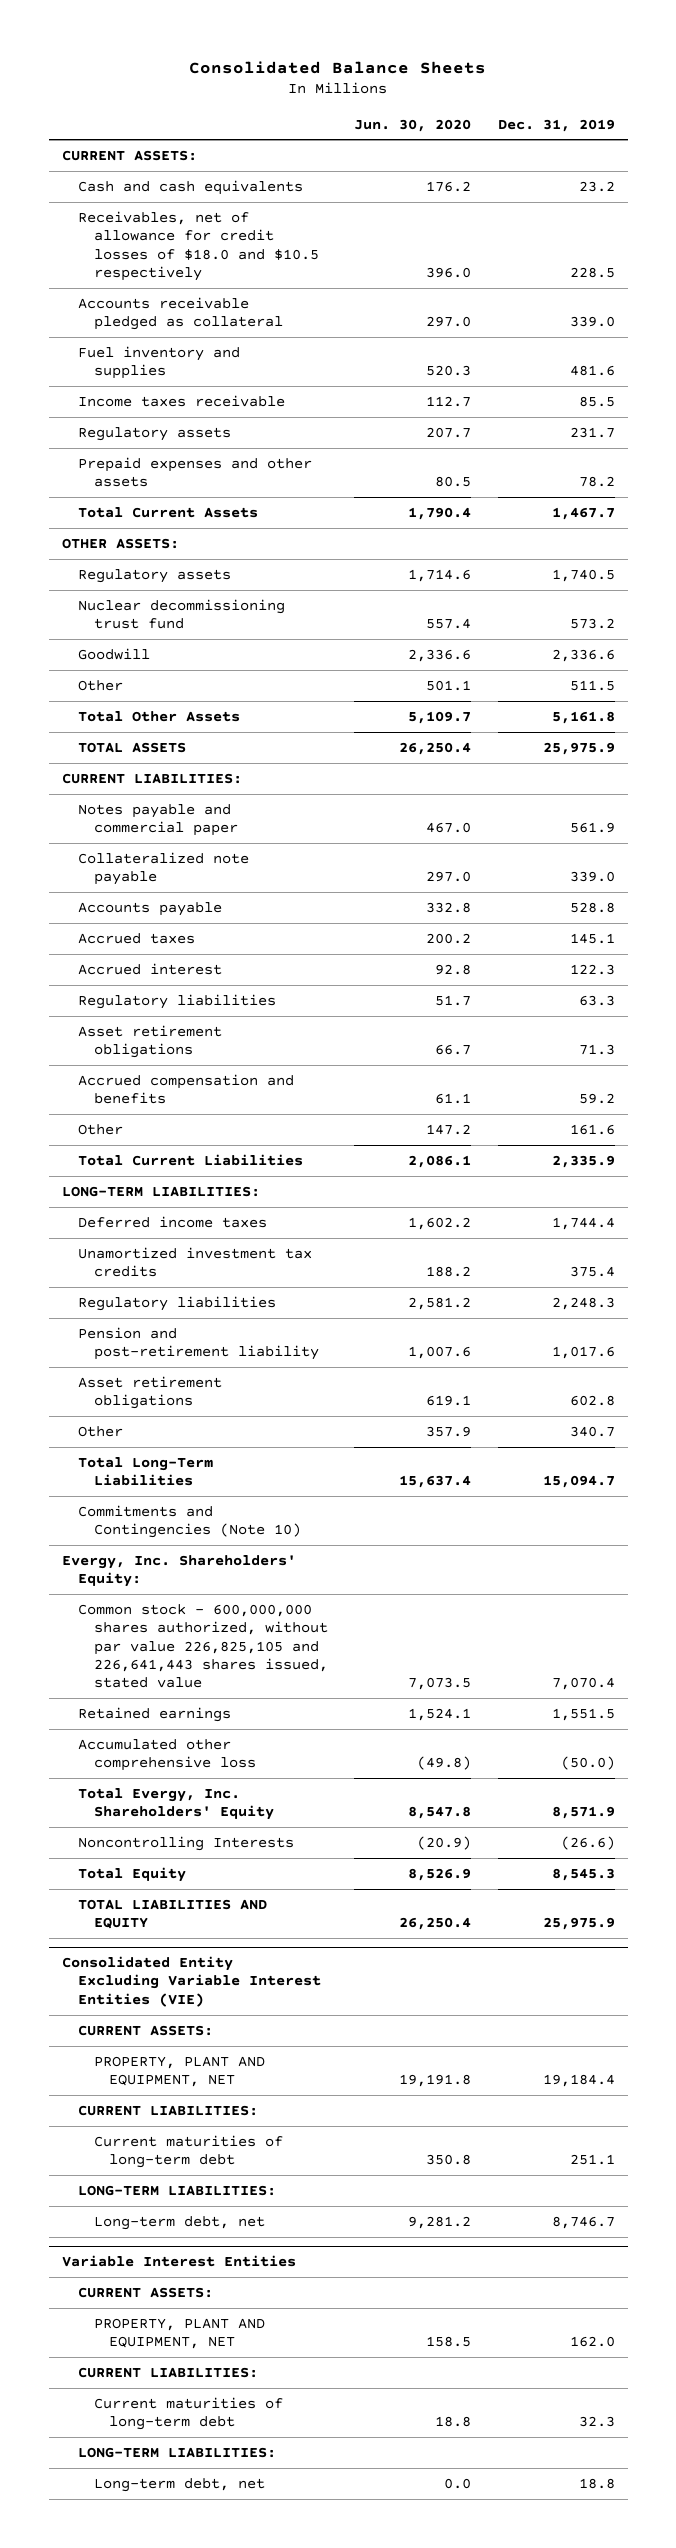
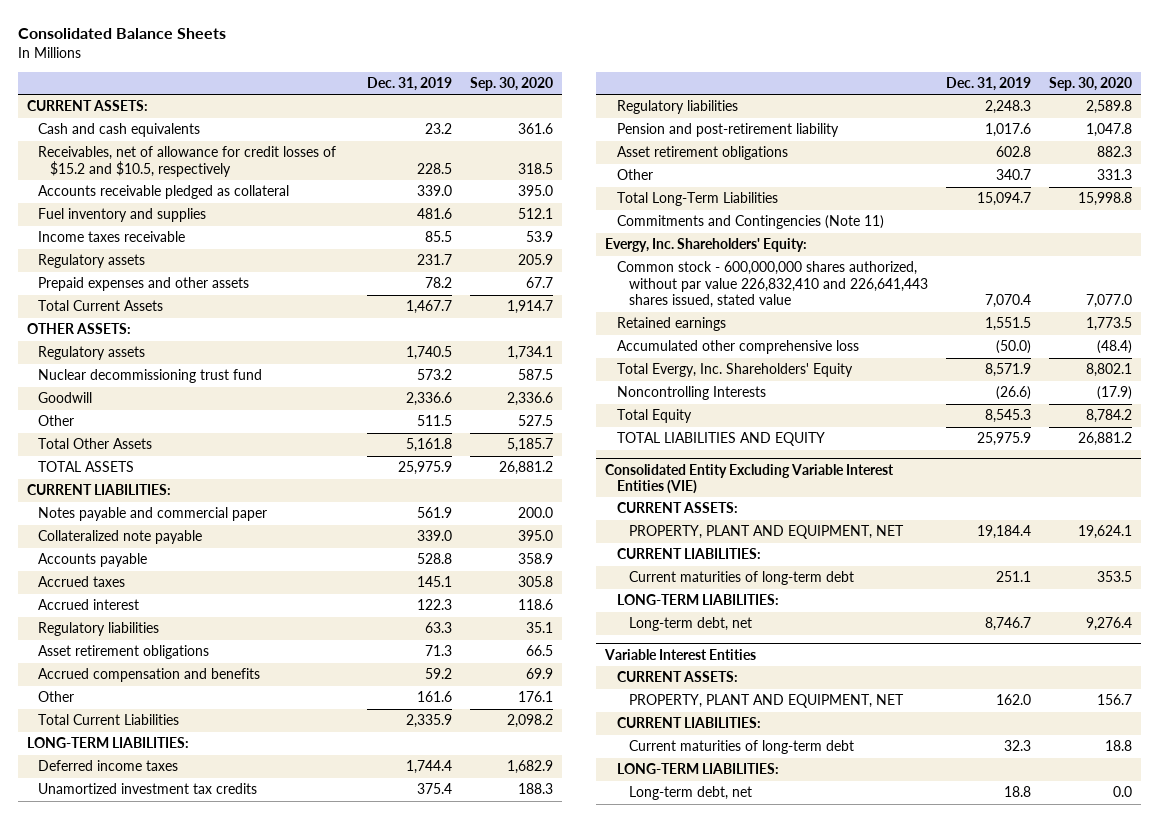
[354,118,472,132] Jun. 30, 2020 -> none
none -> [469,76,553,91] Sep. 30, 2020
[77,210,319,281] Receivables, net of allowance for credit losses of $18.0 and $10.5 respectively -> [38,146,337,177] Receivables, net of allowance for credit losses of $15.2 and $10.5, respectively
[77,1504,301,1539] Commitments and Contingencies (Note 10) -> [617,215,885,230] Commitments and Contingencies (Note 11)
[77,1603,328,1689] Common stock - 600,000,000 shares authorized, without par value 226,825,105 and 226,641,443 shares issued, stated value -> [617,261,928,309] Common stock - 600,000,000 shares authorized, without par value 226,832,410 and 226,641,443 shares issued, stated value

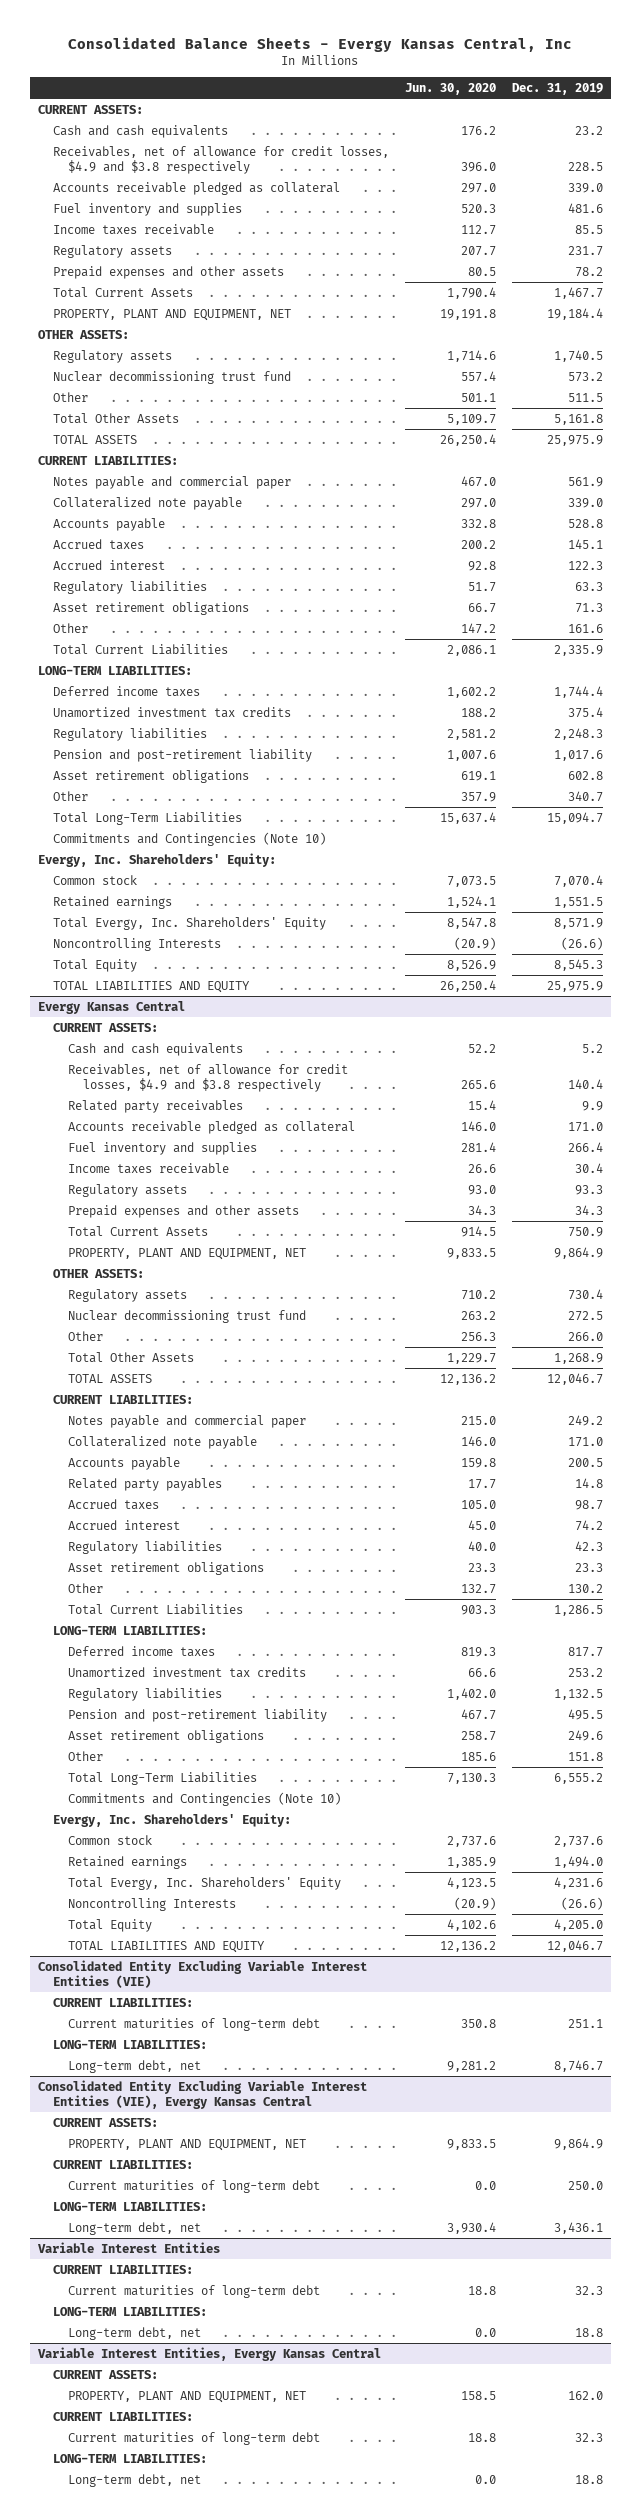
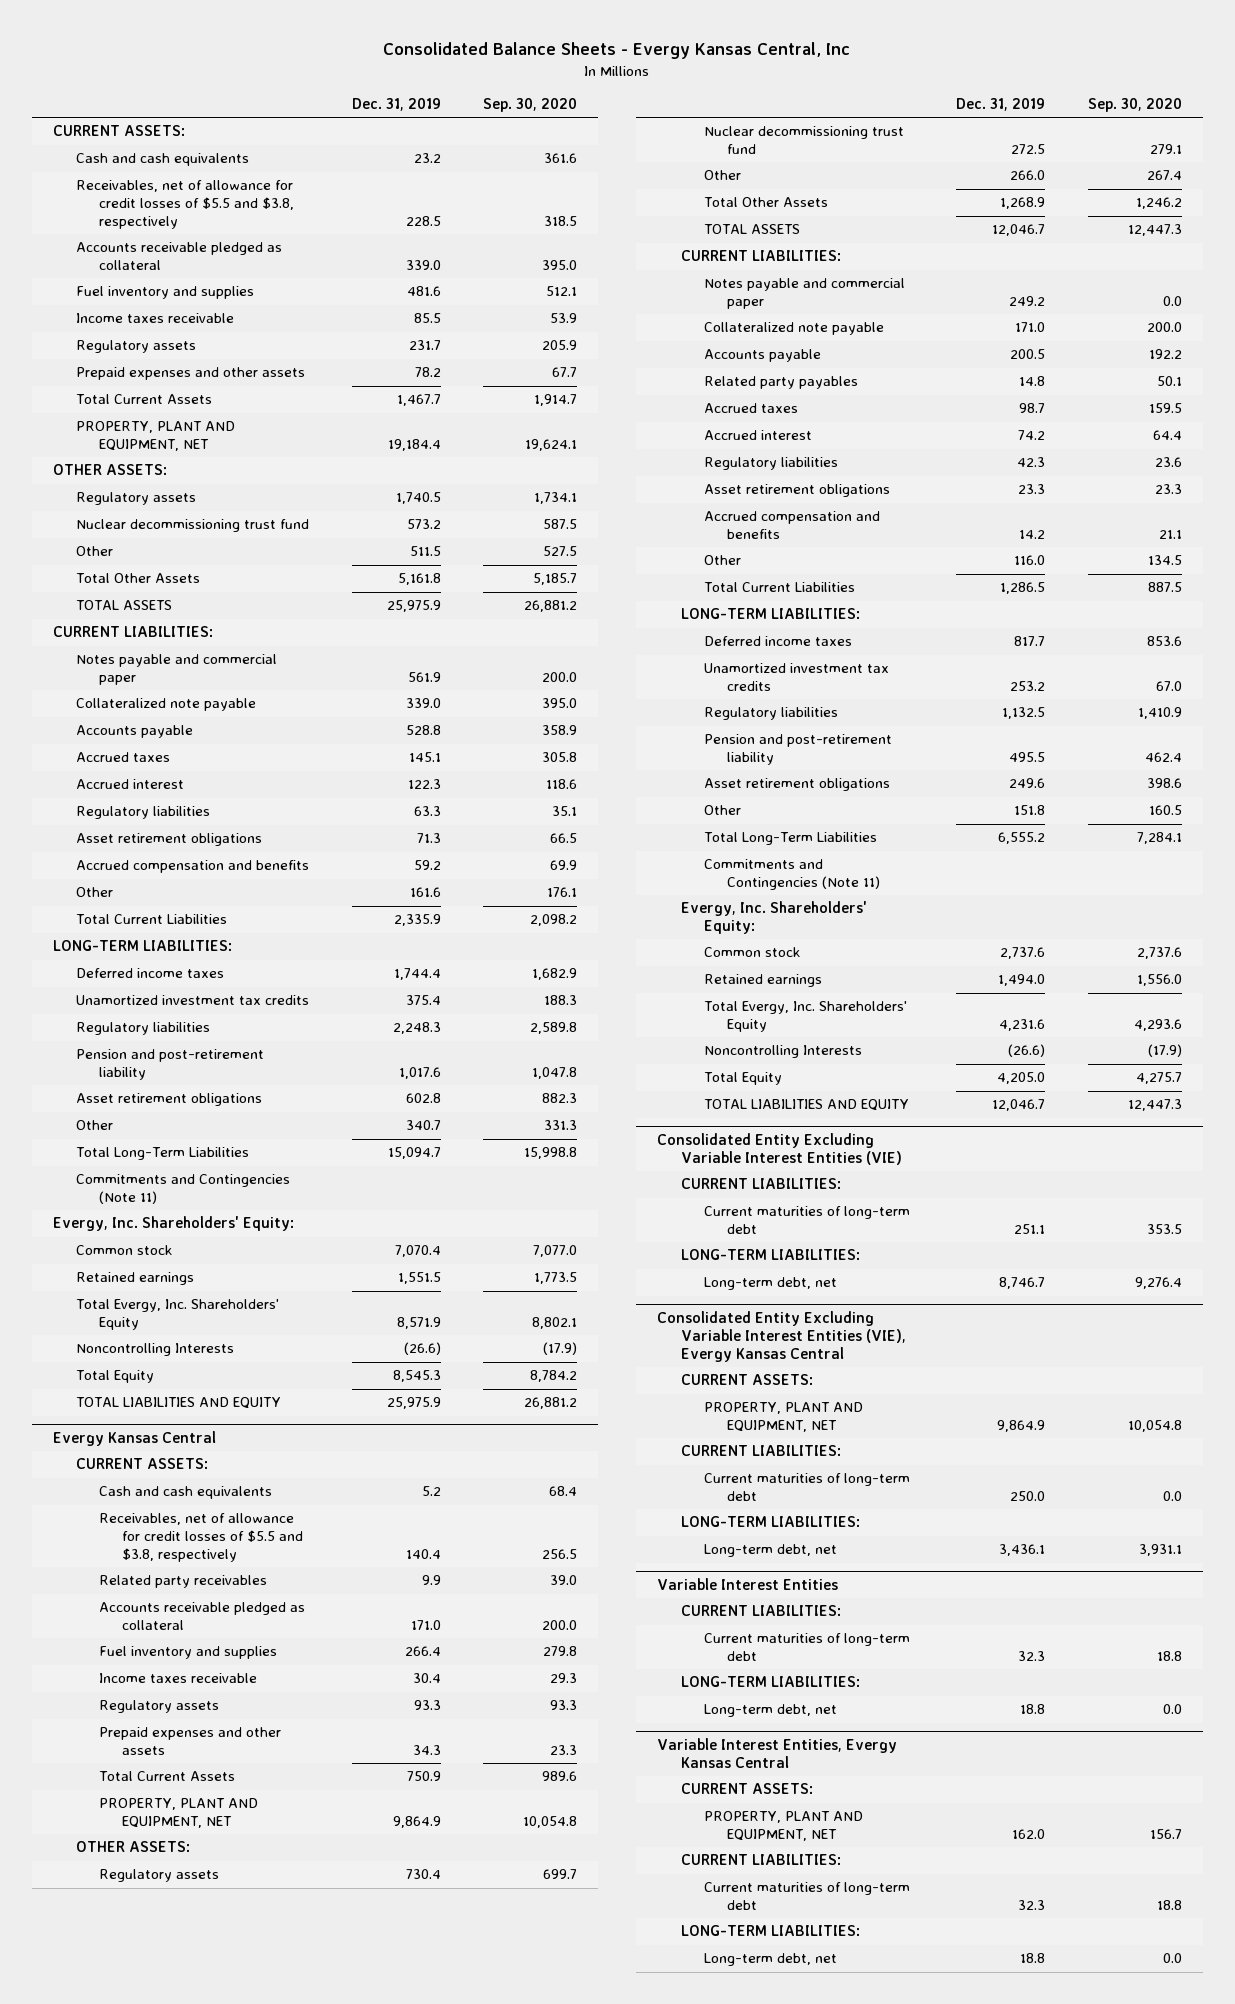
[404,82,496,95] Jun. 30, 2020 -> none
none -> [483,98,578,113] Sep. 30, 2020
[53,145,390,174] Receivables, net of allowance for credit losses, $4.9 and $3.8 respectively -> [76,180,295,230] Receivables, net of allowance for credit losses of $5.5 and $3.8, respectively
none -> [76,860,310,874] Accrued compensation and benefits
[53,831,327,846] Commitments and Contingencies (Note 10) -> [76,1174,291,1205] Commitments and Contingencies (Note 11)
[68,1063,349,1092] Receivables, net of allowance for credit losses, $4.9 and $3.8 respectively -> [99,1513,304,1563] Receivables, net of allowance for credit losses of $5.5 and $3.8, respectively
none -> [703,511,880,540] Accrued compensation and benefits
[567,1583,603,1593] 130.2 -> [1014,555,1046,566] 116.0
[68,1791,342,1806] Commitments and Contingencies (Note 10) -> [703,859,880,891] Commitments and Contingencies (Note 11)

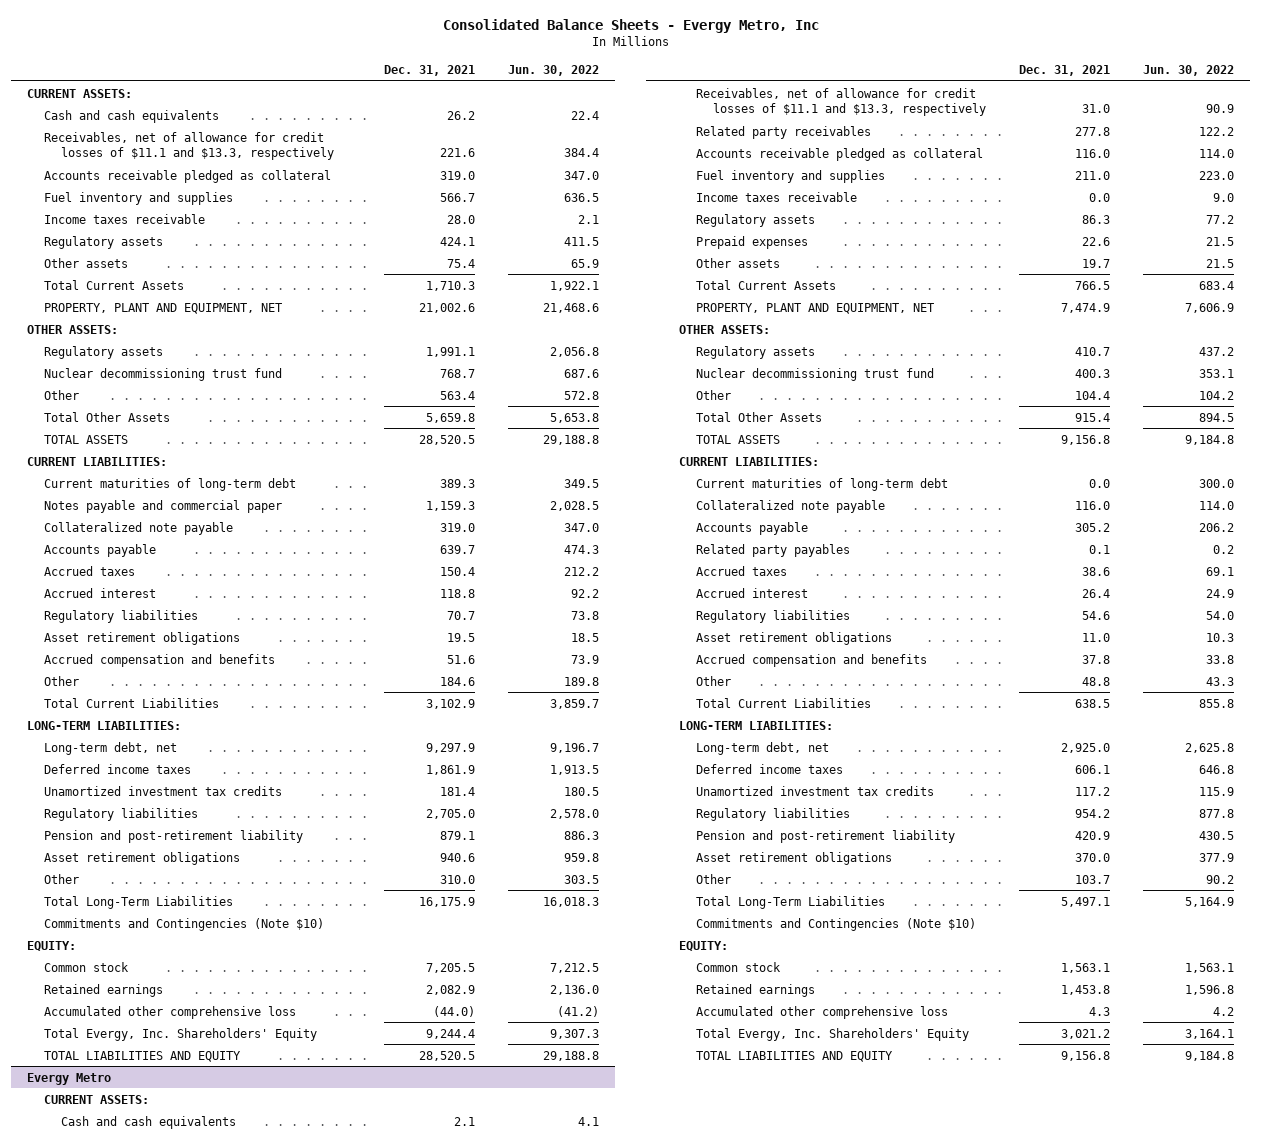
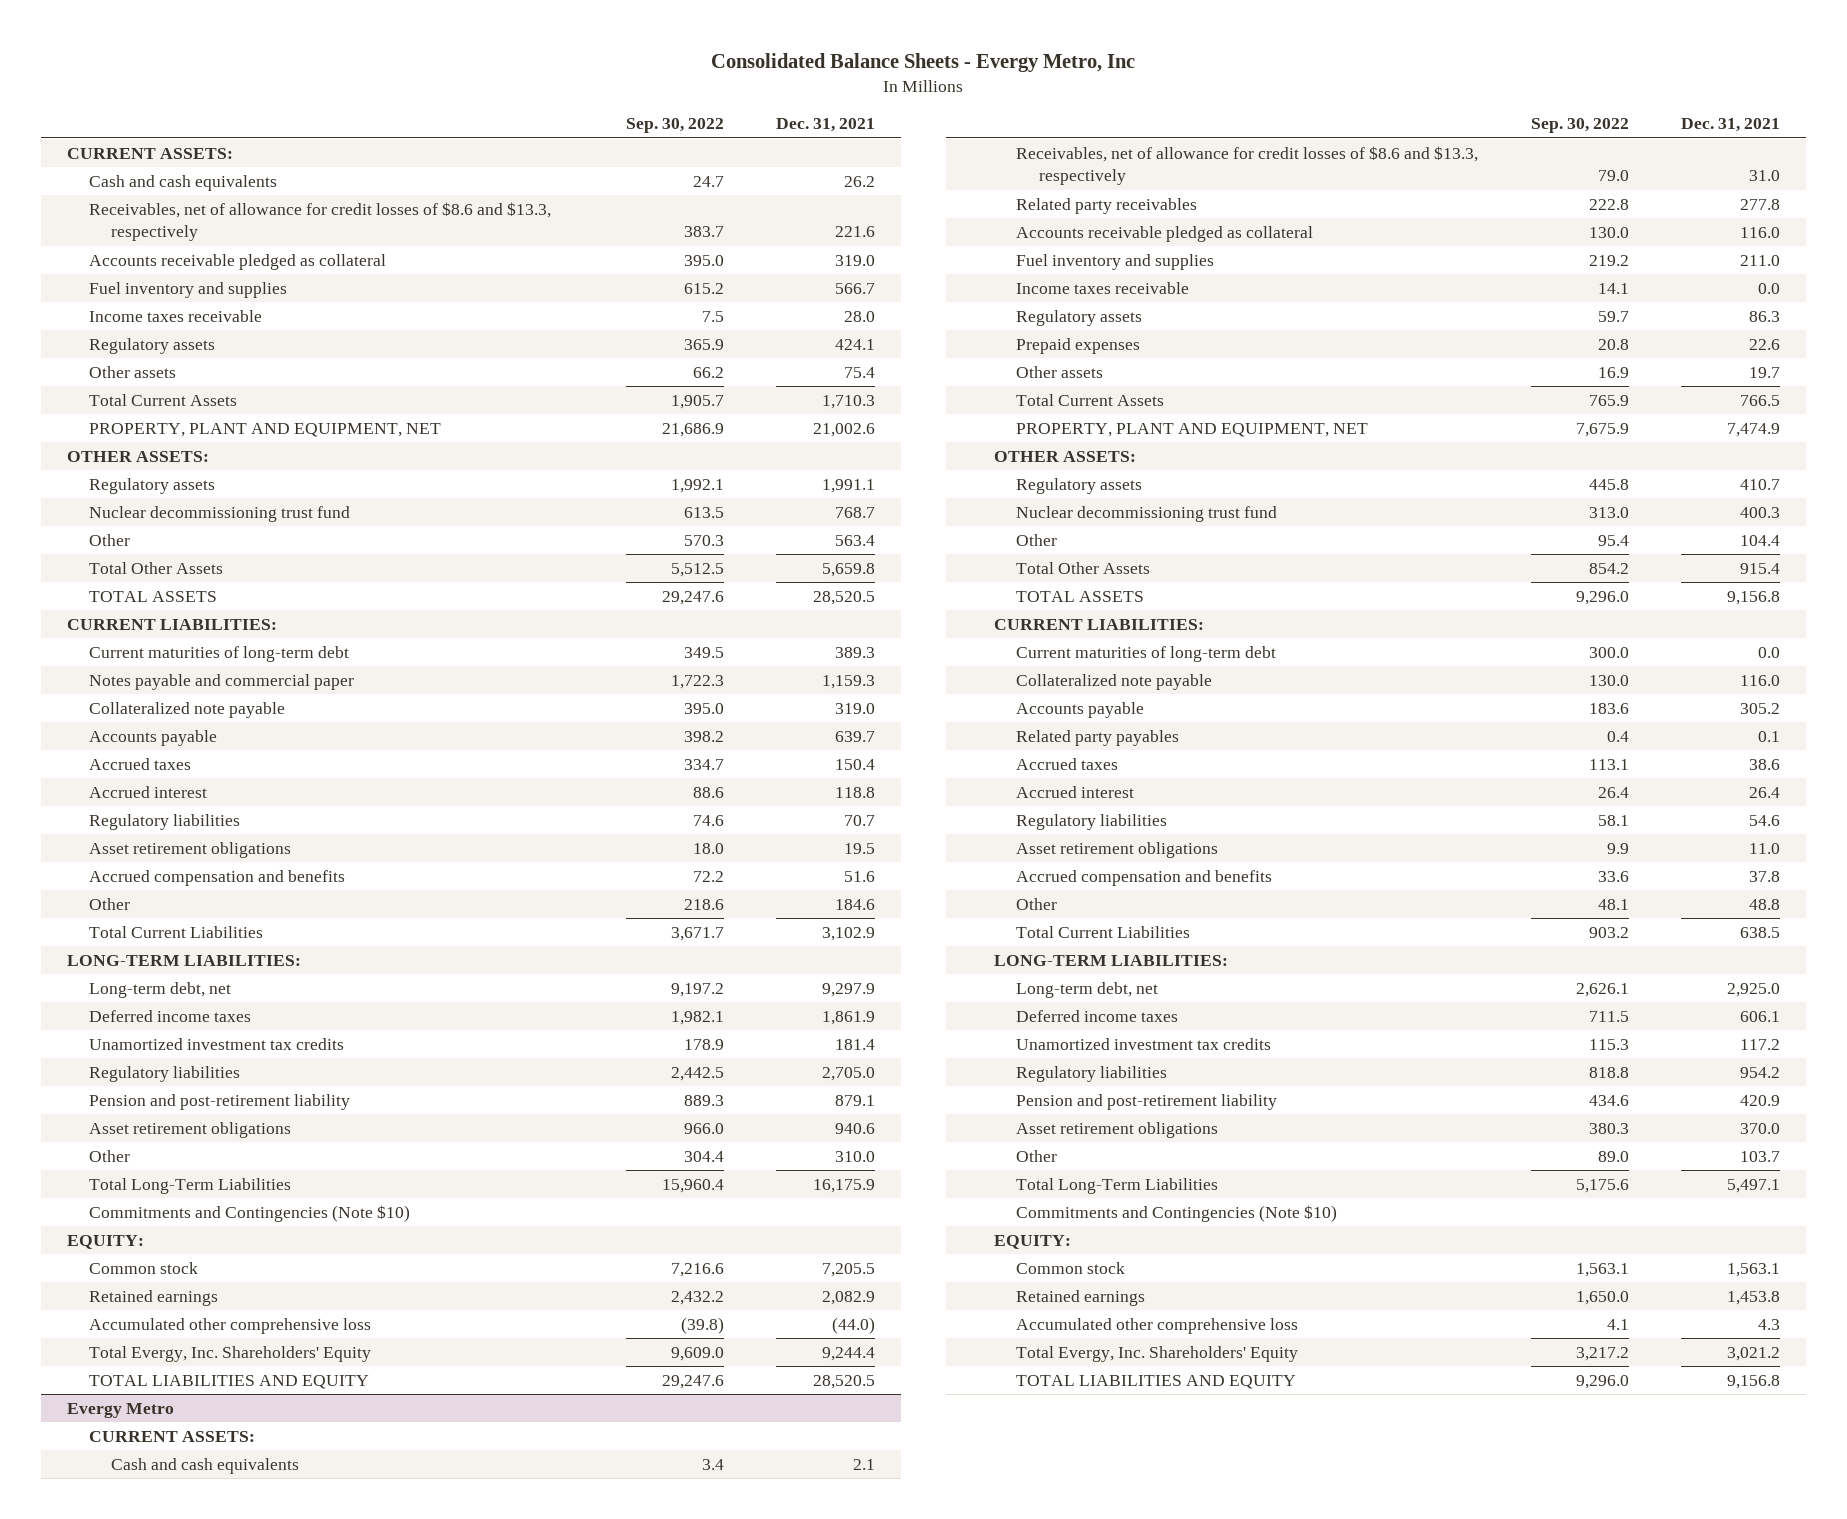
[507,65,599,77] Jun. 30, 2022 -> none
none -> [625,118,724,134] Sep. 30, 2022
[44,131,335,161] Receivables, net of allowance for credit losses of $11.1 and $13.3, respectively -> [89,201,552,242] Receivables, net of allowance for credit losses of $8.6 and $13.3, respectively
[696,87,987,117] Receivables, net of allowance for credit losses of $11.1 and $13.3, respectively -> [1016,145,1479,186] Receivables, net of allowance for credit losses of $8.6 and $13.3, respectively

